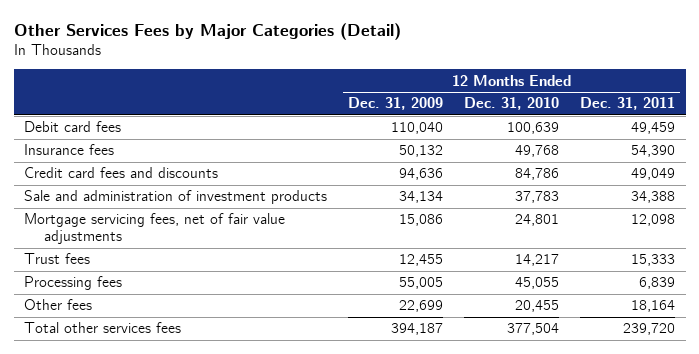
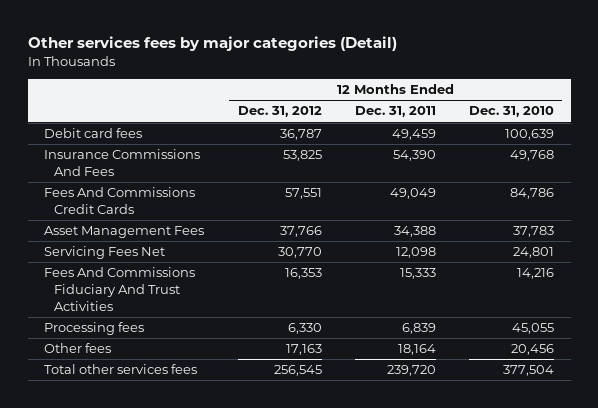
[13,22,401,40] Other Services Fees by Major Categories (Detail) -> [27,35,397,51] Other services fees by major categories (Detail)
[348,97,444,111] Dec. 31, 2009 -> none
none -> [237,106,322,118] Dec. 31, 2012
[24,144,115,156] Insurance fees -> [44,149,201,176] Insurance Commissions And Fees
[24,167,219,179] Credit card fees and discounts -> [44,187,196,214] Fees And Commissions Credit Cards
[24,190,328,205] Sale and administration of investment products -> [44,226,205,239] Asset Management Fees
[24,213,286,245] Mortgage servicing fees, net of fair value adjustments -> [44,246,166,260] Servicing Fees Net
[24,253,91,265] Trust fees -> [44,267,196,311] Fees And Commissions Fiduciary And Trust Activities
[515,254,560,267] 14,217 -> [517,268,555,280] 14,216
[515,300,560,313] 20,455 -> [511,344,555,356] 20,456

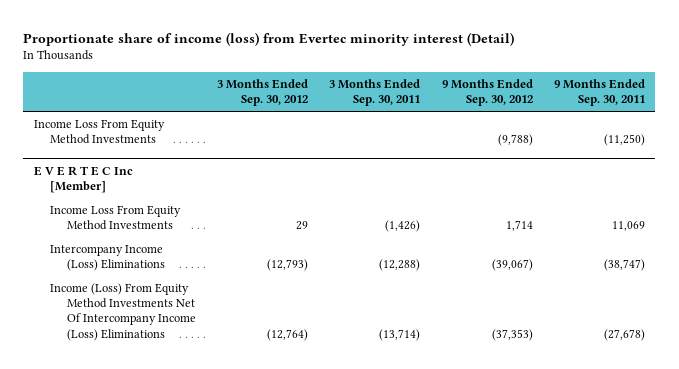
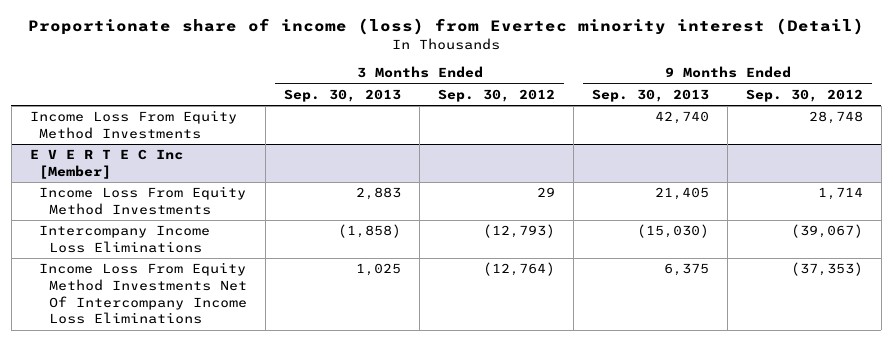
[329,78,421,106] 3 Months Ended Sep. 30, 2011 -> none
[553,78,645,106] 9 Months Ended Sep. 30, 2011 -> none
none -> [284,88,402,102] Sep. 30, 2013
none -> [592,88,710,102] Sep. 30, 2013
[497,134,533,147] (9,788) -> [808,111,863,125] 28,748
[50,245,165,272] Intercompany Income (Loss) Eliminations -> [39,225,211,254] Intercompany Income Loss Eliminations
[50,283,196,341] Income (Loss) From Equity Method Investments Net Of Intercompany Income (Loss) Eliminations -> [39,262,248,325] Income Loss From Equity Method Investments Net Of Intercompany Income Loss Eliminations

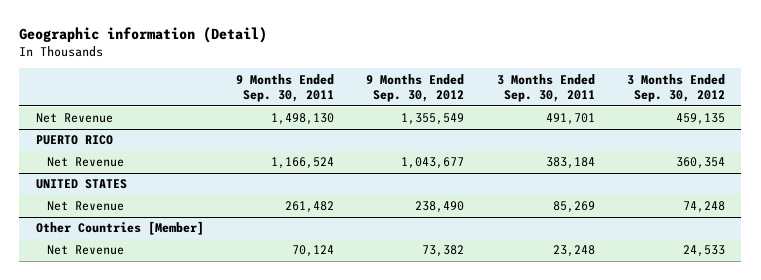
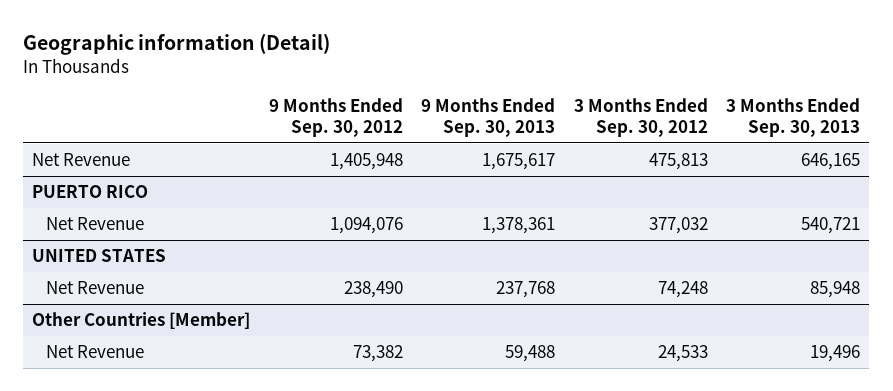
[236,73,335,103] 9 Months Ended Sep. 30, 2011 -> none
[496,73,595,103] 3 Months Ended Sep. 30, 2011 -> none
none -> [421,97,556,138] 9 Months Ended Sep. 30, 2013
none -> [726,97,861,138] 3 Months Ended Sep. 30, 2013
[401,113,465,126] 1,355,549 -> [329,153,403,171] 1,405,948
[676,113,726,126] 459,135 -> [648,153,708,171] 475,813
[401,157,465,170] 1,043,677 -> [329,217,403,235] 1,094,076
[676,157,726,170] 360,354 -> [648,217,708,235] 377,032

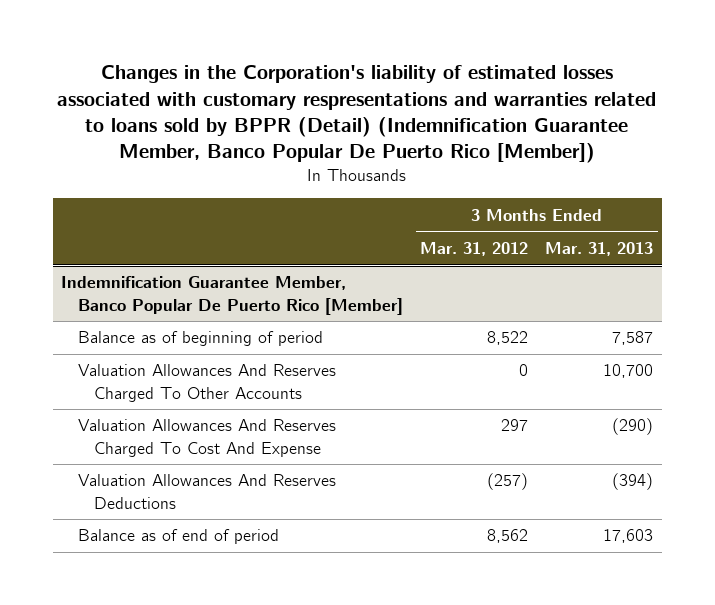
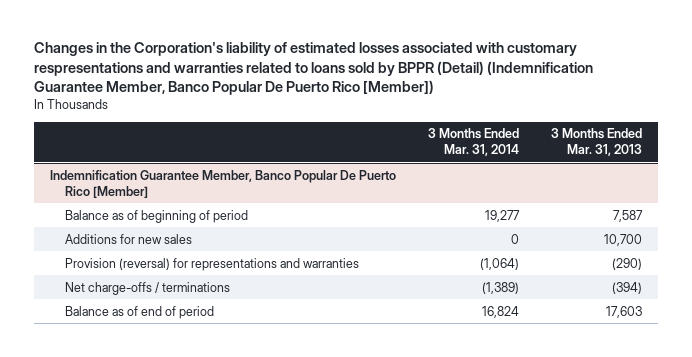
[420,241,529,256] Mar. 31, 2012 -> none
none -> [427,128,519,157] 3 Months Ended Mar. 31, 2014
[77,364,336,402] Valuation Allowances And Reserves Charged To Other Accounts -> none
[77,419,336,457] Valuation Allowances And Reserves Charged To Cost And Expense -> none
none -> [64,233,192,244] Additions for new sales
none -> [64,257,359,271] Provision (reversal) for representations and warranties
[77,474,336,509] Valuation Allowances And Reserves Deductions -> [64,281,230,295] Net charge-offs / terminations

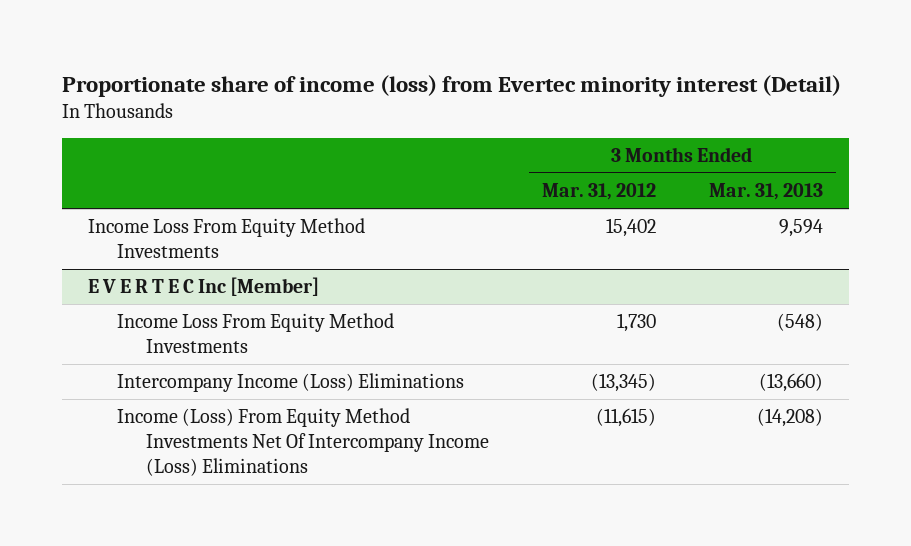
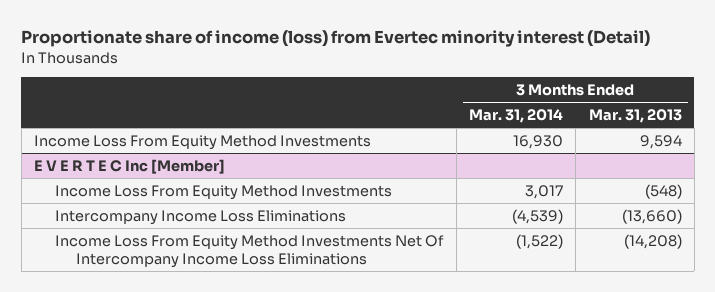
[541,183,656,201] Mar. 31, 2012 -> none
none -> [469,108,564,123] Mar. 31, 2014
[117,373,465,393] Intercompany Income (Loss) Eliminations -> [55,209,347,225] Intercompany Income Loss Eliminations
[117,408,490,476] Income (Loss) From Equity Method Investments Net Of Intercompany Income (Loss) Eliminations -> [55,234,445,268] Income Loss From Equity Method Investments Net Of Intercompany Income Loss Eliminations

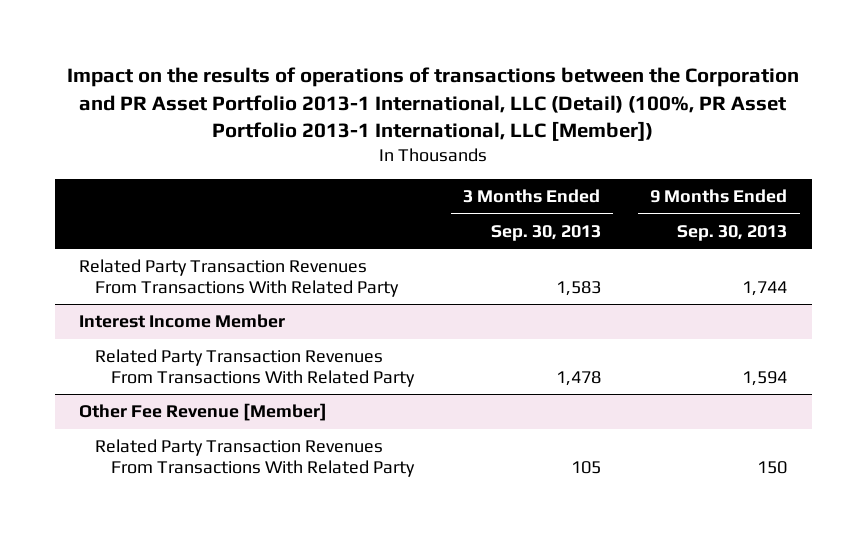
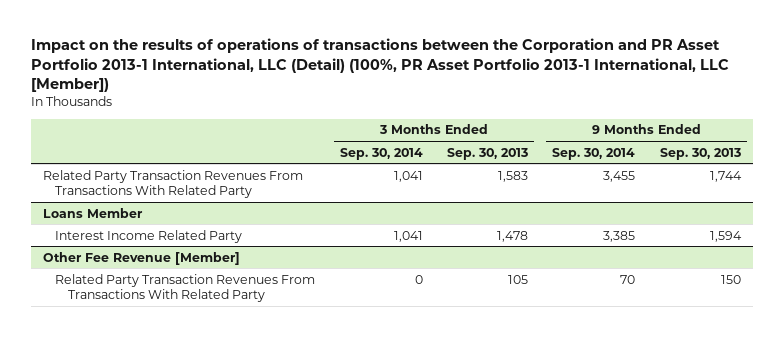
none -> [339,147,423,160] Sep. 30, 2014
none -> [552,147,636,160] Sep. 30, 2014
[79,314,286,329] Interest Income Member -> none
none -> [43,207,144,218] Loans Member
[95,349,416,387] Related Party Transaction Revenues From Transactions With Related Party -> [55,229,243,243] Interest Income Related Party

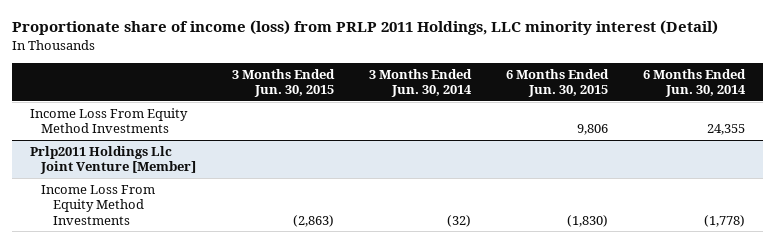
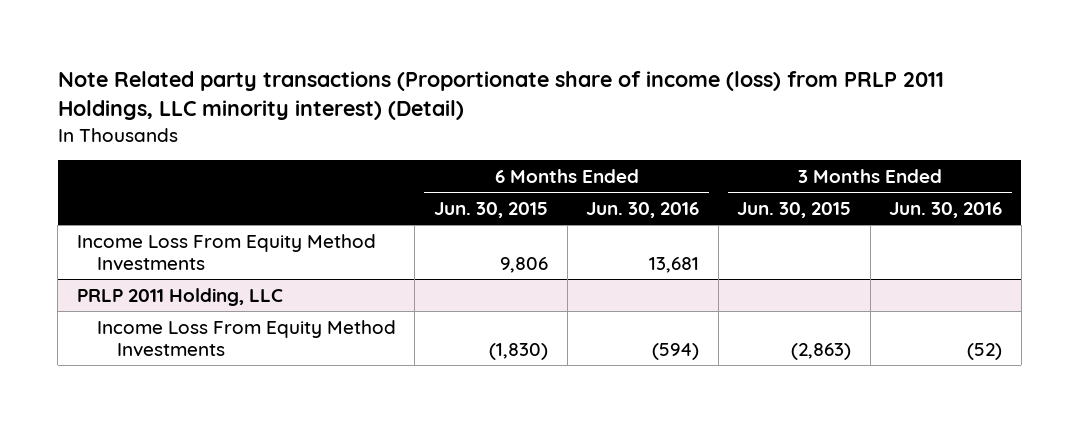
[11,20,718,36] Proportionate share of income (loss) from PRLP 2011 Holdings, LLC minority interest (Detail) -> [57,70,944,121] Note Related party transactions (Proportionate share of income (loss) from PRLP 2011 Holdings, LLC minority interest) (Detail)
[368,68,472,98] 3 Months Ended Jun. 30, 2014 -> none
[643,68,747,98] 6 Months Ended Jun. 30, 2014 -> none
none -> [586,201,700,218] Jun. 30, 2016
none -> [889,201,1003,218] Jun. 30, 2016
[29,145,197,175] Prlp2011 Holdings Llc Joint Venture [Member] -> [76,287,283,306] PRLP 2011 Holding, LLC

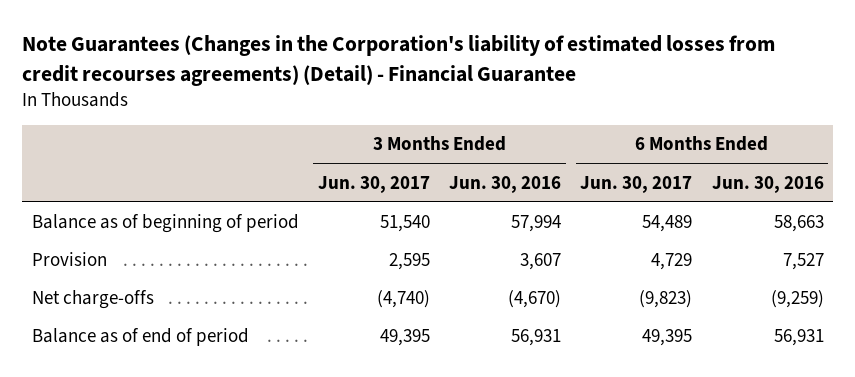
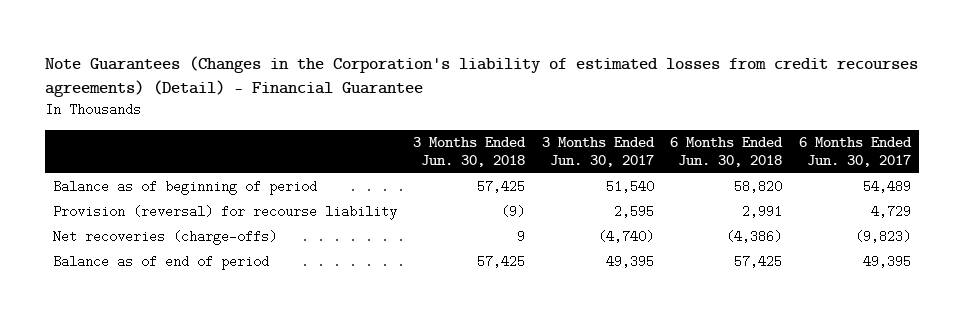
[449,175,562,193] Jun. 30, 2016 -> none
[711,175,824,193] Jun. 30, 2016 -> none
none -> [413,137,527,168] 3 Months Ended Jun. 30, 2018
none -> [670,137,784,168] 6 Months Ended Jun. 30, 2018
[31,252,107,267] Provision -> [52,205,397,221] Provision (reversal) for recourse liability
[31,290,154,310] Net charge-offs -> [52,230,277,246] Net recoveries (charge-offs)

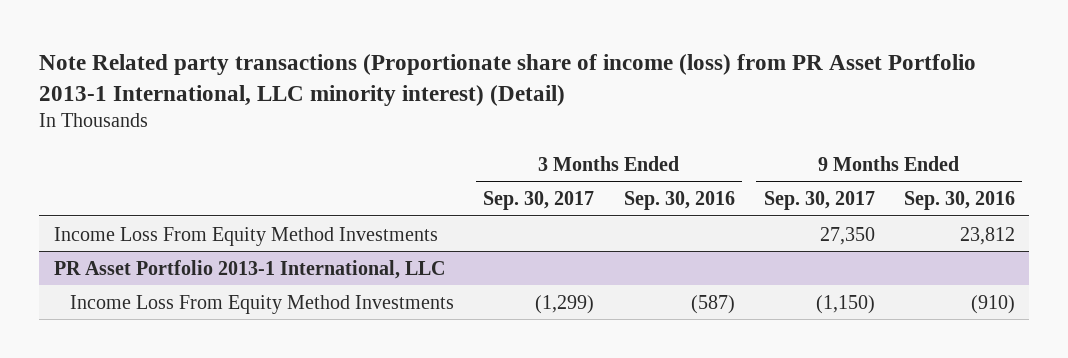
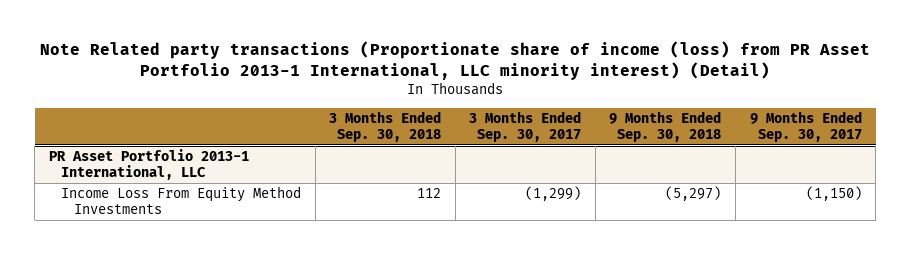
[623,191,735,211] Sep. 30, 2016 -> none
[903,191,1015,211] Sep. 30, 2016 -> none
none -> [329,110,442,142] 3 Months Ended Sep. 30, 2018
none -> [609,110,722,142] 9 Months Ended Sep. 30, 2018
[53,226,438,246] Income Loss From Equity Method Investments -> none

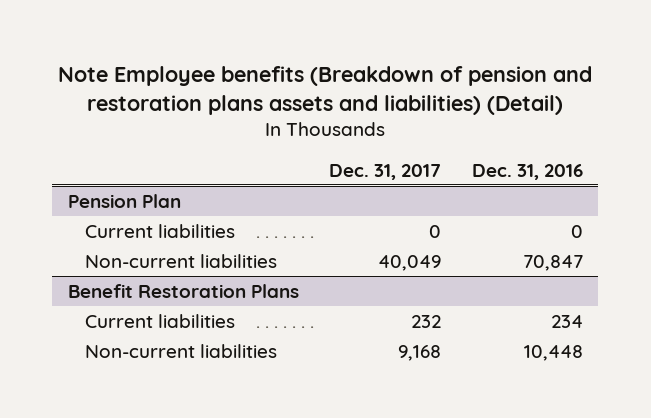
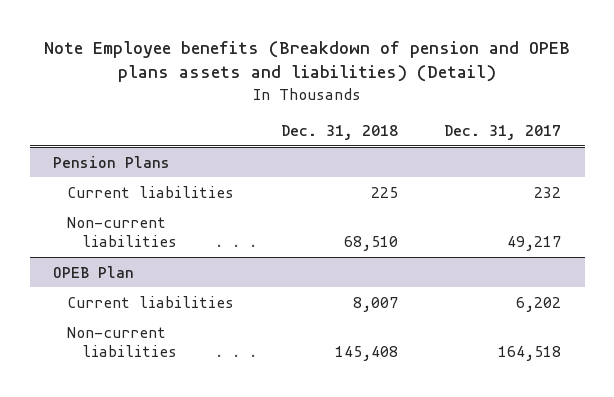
[58,65,593,115] Note Employee benefits (Breakdown of pension and restoration plans assets and liabilities) (Detail) -> [44,40,571,83] Note Employee benefits (Breakdown of pension and OPEB plans assets and liabilities) (Detail)
[472,163,584,180] Dec. 31, 2016 -> none
none -> [280,125,398,141] Dec. 31, 2018
[84,223,235,238] Current liabilities -> none
[84,253,277,268] Non-current liabilities -> none
[67,283,299,298] Benefit Restoration Plans -> none
[67,193,181,208] Pension Plan -> [52,155,170,168] Pension Plans
[398,344,442,361] 9,168 -> [507,236,562,252] 49,217
none -> [52,265,134,278] OPEB Plan
none -> [67,295,235,308] Current liabilities
none -> [67,326,177,358] Non-current liabilities

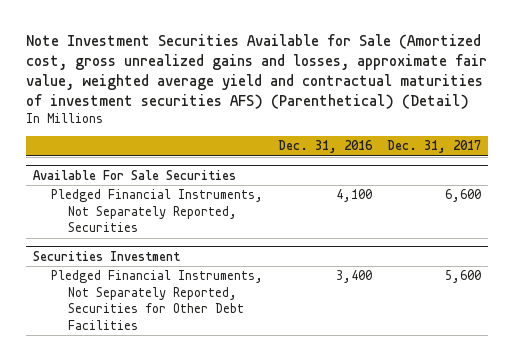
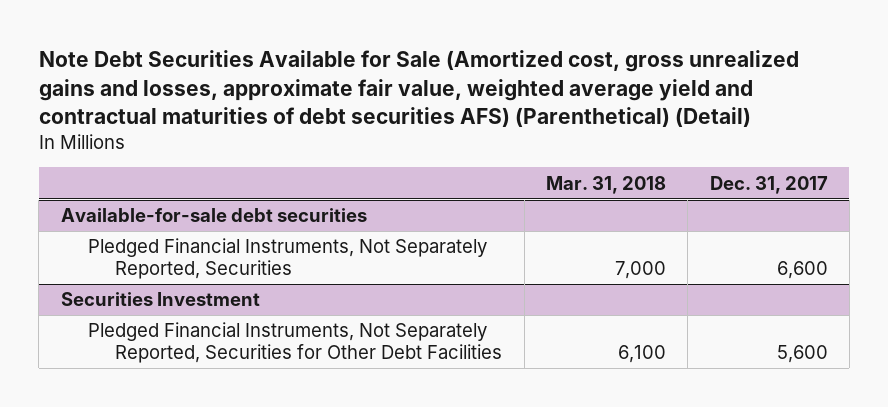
[25,33,487,109] Note Investment Securities Available for Sale (Amortized cost, gross unrealized gains and losses, approximate fair value, weighted average yield and contractual maturities of investment securities AFS) (Parenthetical) (Detail) -> [38,50,799,128] Note Debt Securities Available for Sale (Amortized cost, gross unrealized gains and losses, approximate fair value, weighted average yield and contractual maturities of debt securities AFS) (Parenthetical) (Detail)
[277,140,373,154] Dec. 31, 2016 -> none
none -> [545,175,666,194] Mar. 31, 2018
[33,169,237,180] Available For Sale Securities -> [60,208,367,223] Available-for-sale debt securities

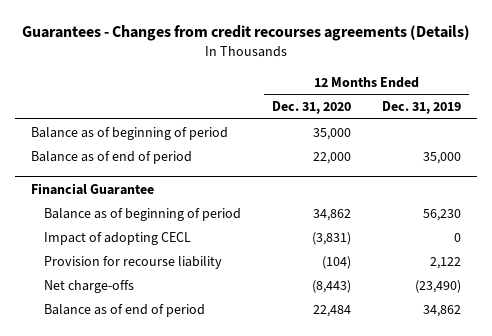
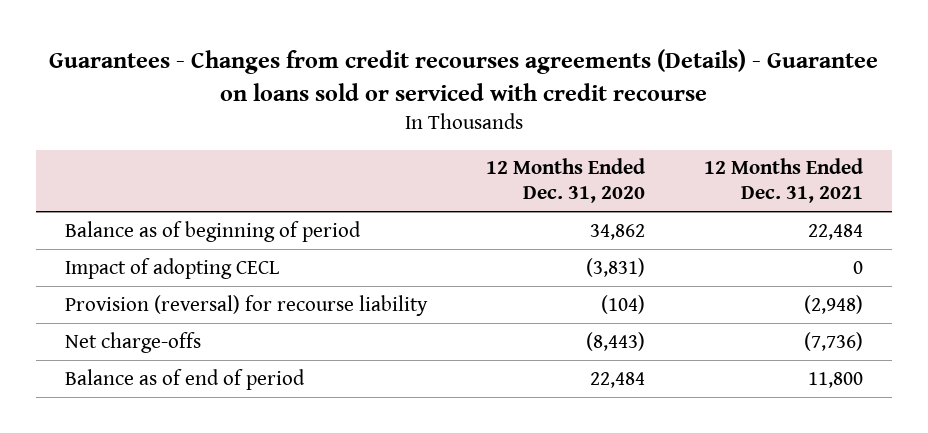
[21,24,470,41] Guarantees - Changes from credit recourses agreements (Details) -> [48,49,878,101] Guarantees - Changes from credit recourses agreements (Details) - Guarantee on loans sold or serviced with credit recourse
[382,101,462,115] Dec. 31, 2019 -> none
none -> [703,158,863,204] 12 Months Ended Dec. 31, 2021
[30,126,228,140] Balance as of beginning of period -> none
[30,150,192,164] Balance as of end of period -> none
[30,182,154,195] Financial Guarantee -> none
[43,255,222,269] Provision for recourse liability -> [65,294,429,316] Provision (reversal) for recourse liability

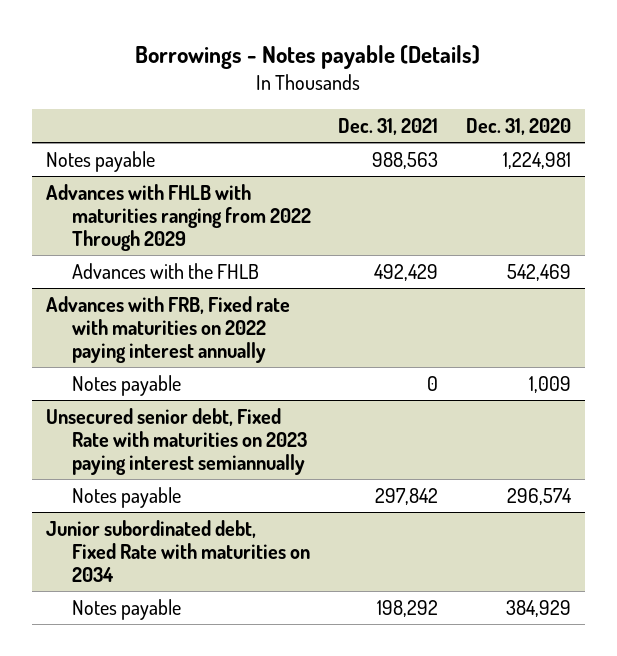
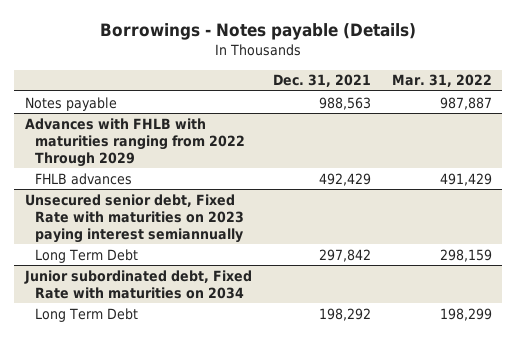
[465,118,571,136] Dec. 31, 2020 -> none
none -> [391,74,492,88] Mar. 31, 2022
[45,295,290,363] Advances with FRB, Fixed rate with maturities on 2022 paying interest annually -> none
[71,374,181,396] Notes payable -> none
[71,262,259,279] Advances with the FHLB -> [35,172,133,185] FHLB advances
[71,486,181,508] Notes payable -> [35,248,139,263] Long Term Debt
[71,598,181,620] Notes payable -> [35,307,139,322] Long Term Debt

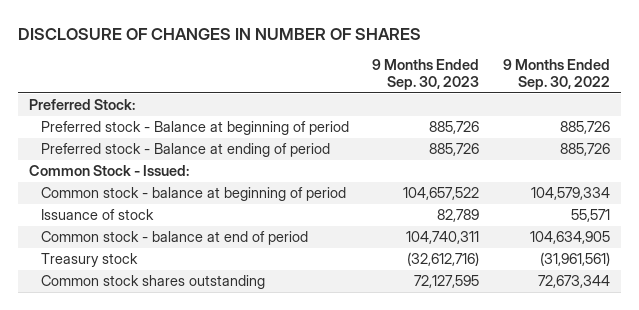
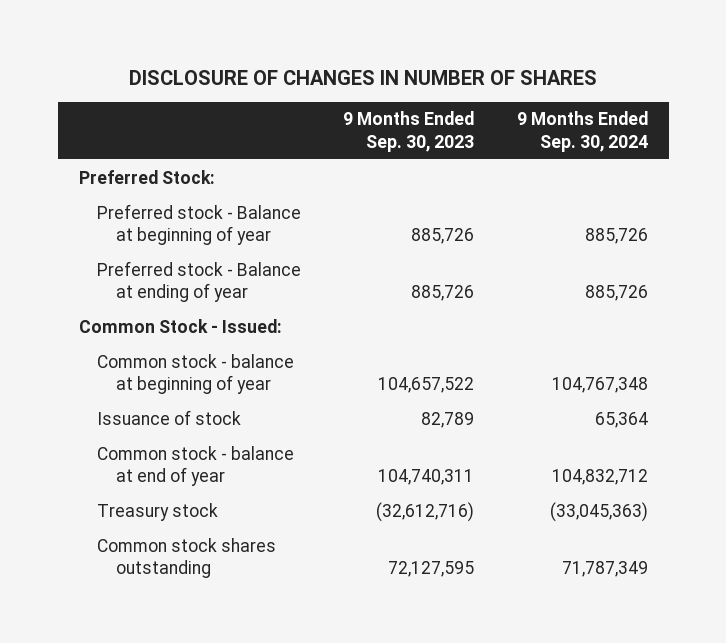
[502,59,610,91] 9 Months Ended Sep. 30, 2022 -> none
none -> [516,111,648,152] 9 Months Ended Sep. 30, 2024
[41,121,350,136] Preferred stock - Balance at beginning of period -> [97,203,302,245] Preferred stock - Balance at beginning of year
[41,143,331,158] Preferred stock - Balance at ending of period -> [97,260,302,302] Preferred stock - Balance at ending of year
[41,187,347,202] Common stock - balance at beginning of period -> [97,353,295,394] Common stock - balance at beginning of year
[41,231,309,246] Common stock - balance at end of period -> [97,445,295,486] Common stock - balance at end of year

